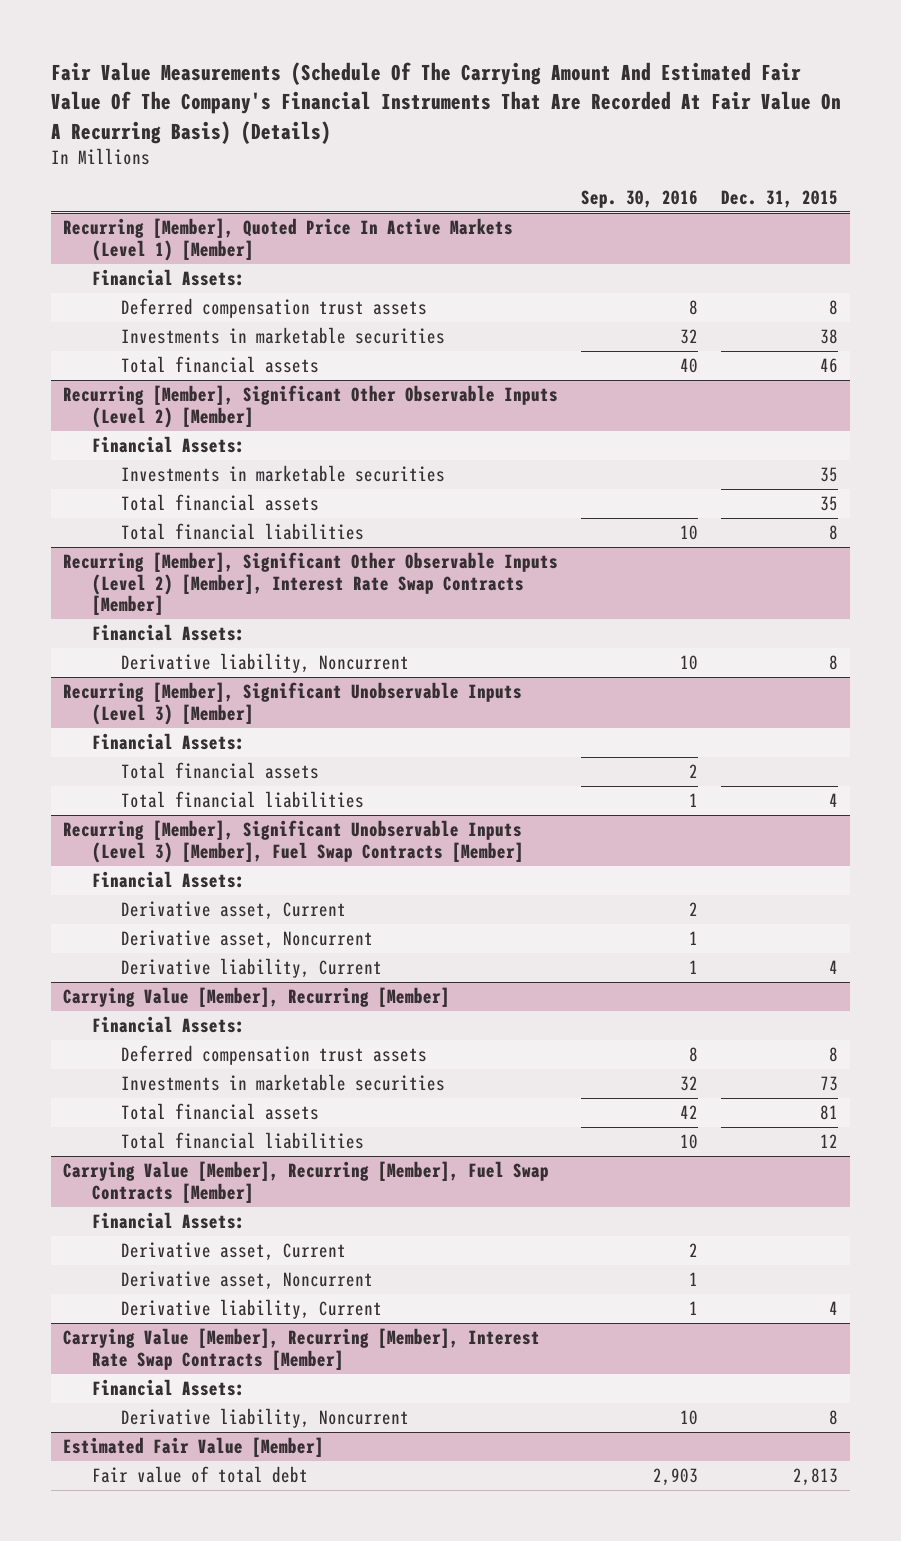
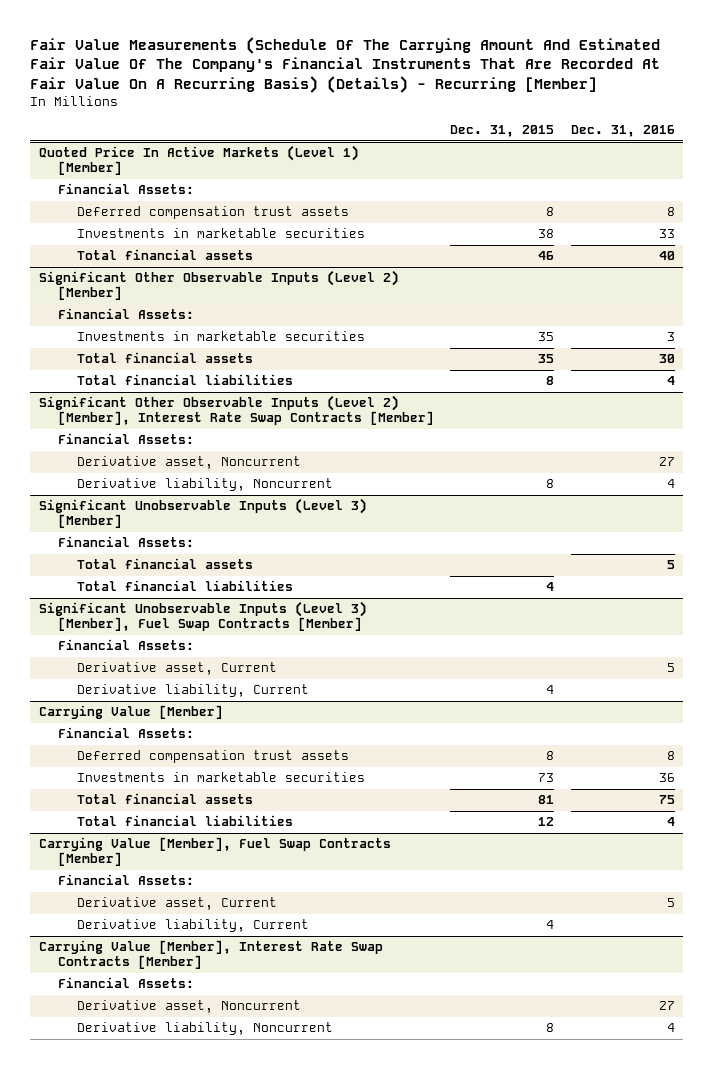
[51,62,842,144] Fair Value Measurements (Schedule Of The Carrying Amount And Estimated Fair Value Of The Company's Financial Instruments That Are Recorded At Fair Value On A Recurring Basis) (Details) -> [30,36,661,93] Fair Value Measurements (Schedule Of The Carrying Amount And Estimated Fair Value Of The Company's Financial Instruments That Are Recorded At Fair Value On A Recurring Basis) (Details) - Recurring [Member]
[581,189,699,208] Sep. 30, 2016 -> none
none -> [571,124,676,137] Dec. 31, 2016
[62,218,513,261] Recurring [Member], Quoted Price In Active Markets (Level 1) [Member] -> [38,145,359,176] Quoted Price In Active Markets (Level 1) [Member]
[62,385,558,428] Recurring [Member], Significant Other Observable Inputs (Level 2) [Member] -> [38,270,399,301] Significant Other Observable Inputs (Level 2) [Member]
[62,552,558,616] Recurring [Member], Significant Other Observable Inputs (Level 2) [Member], Interest Rate Swap Contracts [Member] -> [38,395,434,426] Significant Other Observable Inputs (Level 2) [Member], Interest Rate Swap Contracts [Member]
none -> [77,456,302,470] Derivative asset, Noncurrent
[62,682,522,725] Recurring [Member], Significant Unobservable Inputs (Level 3) [Member] -> [38,498,367,529] Significant Unobservable Inputs (Level 3) [Member]
[62,820,524,863] Recurring [Member], Significant Unobservable Inputs (Level 3) [Member], Fuel Swap Contracts [Member] -> [38,601,367,632] Significant Unobservable Inputs (Level 3) [Member], Fuel Swap Contracts [Member]
[120,930,373,950] Derivative asset, Noncurrent -> none
[62,987,450,1008] Carrying Value [Member], Recurring [Member] -> [38,705,223,720] Carrying Value [Member]
[62,1161,549,1203] Carrying Value [Member], Recurring [Member], Fuel Swap Contracts [Member] -> [38,837,391,867] Carrying Value [Member], Fuel Swap Contracts [Member]
[120,1271,373,1291] Derivative asset, Noncurrent -> none
[62,1328,540,1370] Carrying Value [Member], Recurring [Member], Interest Rate Swap Contracts [Member] -> [38,940,383,970] Carrying Value [Member], Interest Rate Swap Contracts [Member]
none -> [77,1000,302,1014] Derivative asset, Noncurrent
[62,1437,324,1458] Estimated Fair Value [Member] -> none
[91,1466,308,1484] Fair value of total debt -> none

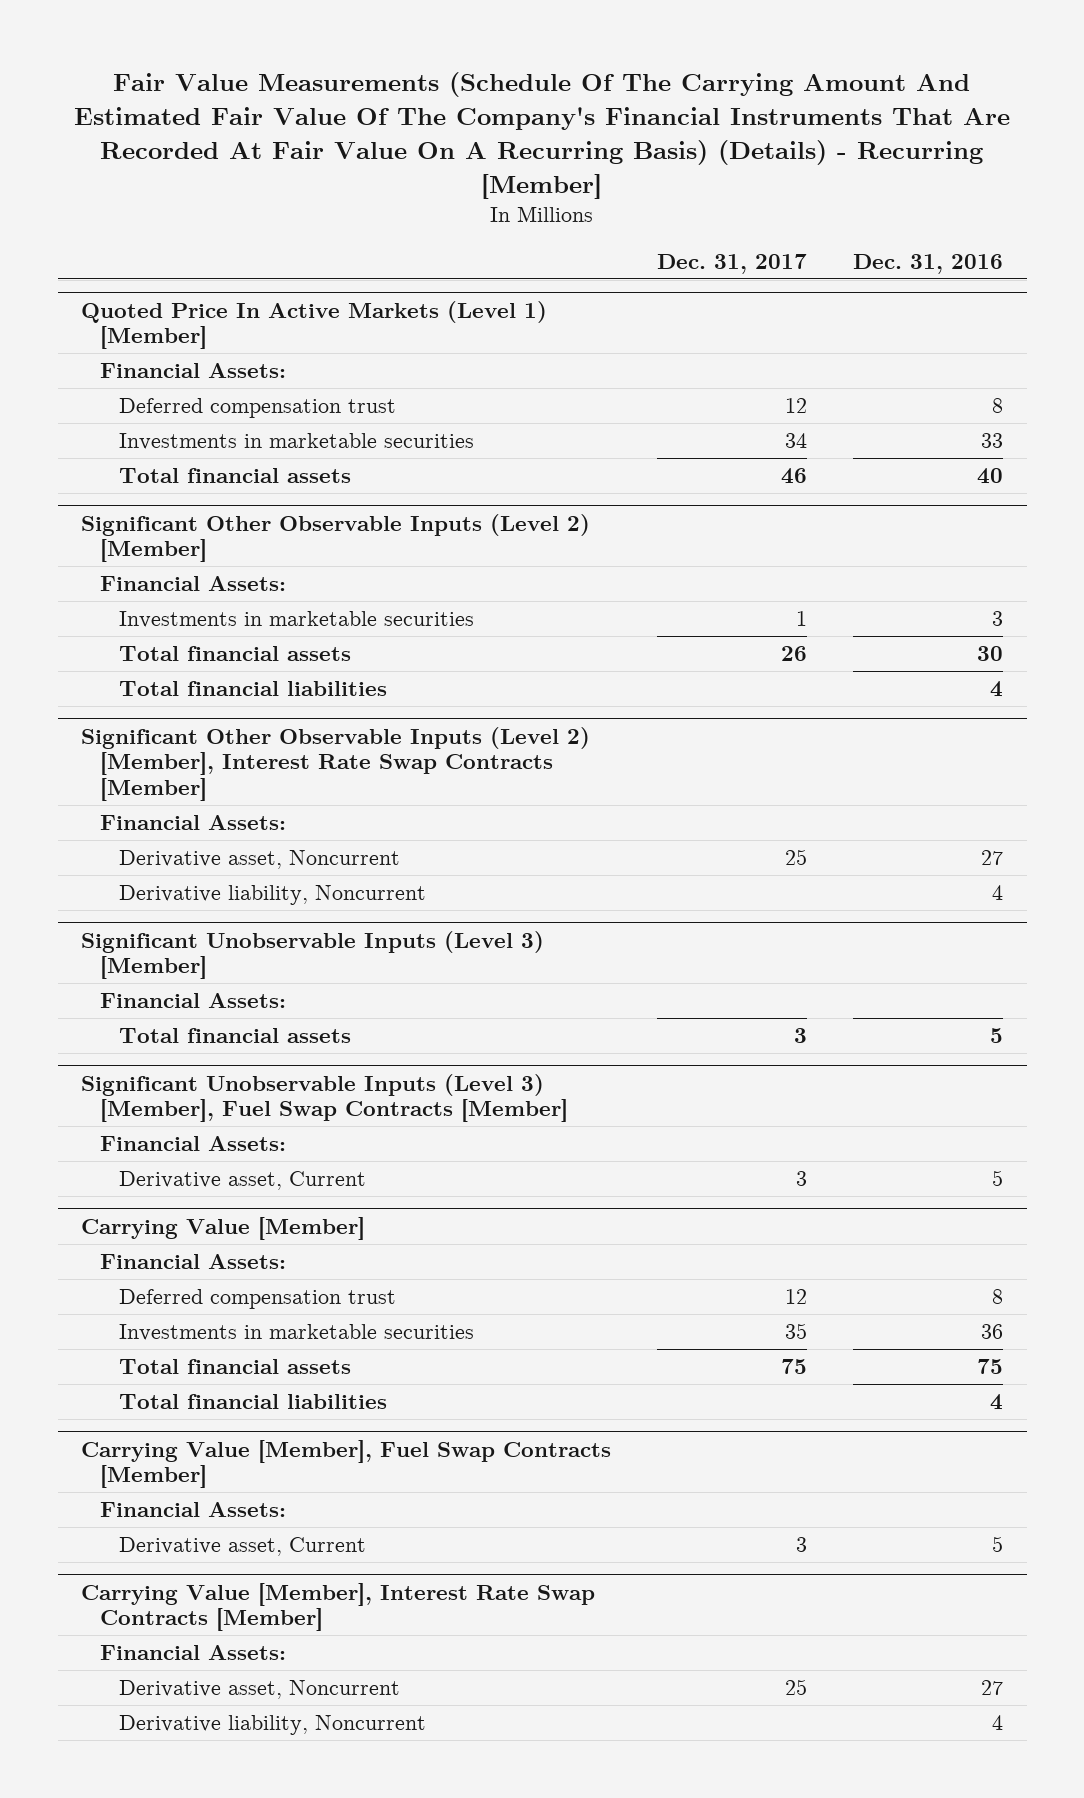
[450,124,555,137] Dec. 31, 2015 -> none
none -> [657,253,808,274] Dec. 31, 2017
[77,206,350,220] Deferred compensation trust assets -> [118,397,396,418] Deferred compensation trust
[77,580,294,592] Total financial liabilities -> none
[77,684,310,698] Derivative liability, Current -> none
[77,750,350,764] Deferred compensation trust assets -> [118,1288,396,1309] Deferred compensation trust
[77,919,310,933] Derivative liability, Current -> none

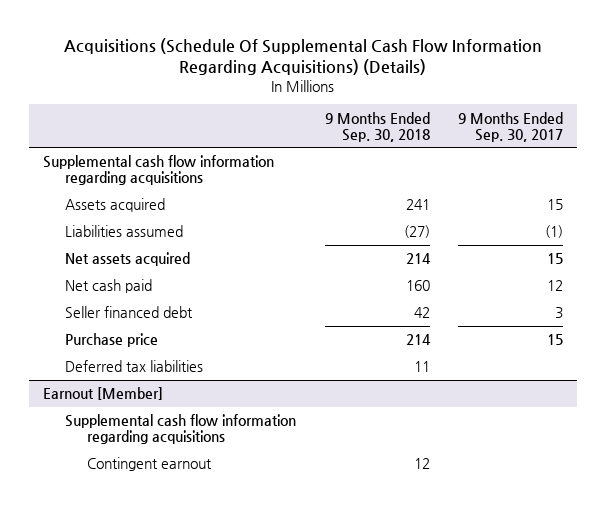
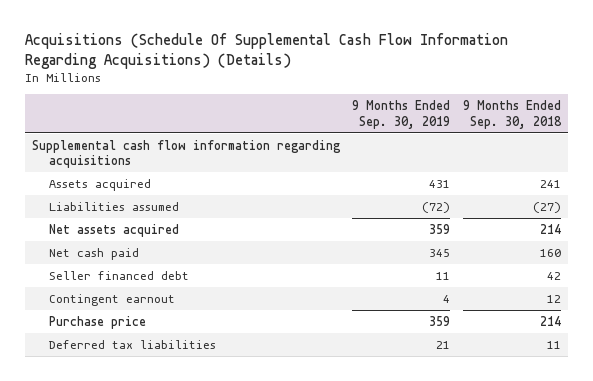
[457,111,563,142] 9 Months Ended Sep. 30, 2017 -> none
none -> [352,100,451,129] 9 Months Ended Sep. 30, 2019
none -> [49,293,176,306] Contingent earnout
[43,387,164,401] Earnout [Member] -> none
[65,414,297,445] Supplemental cash flow information regarding acquisitions -> none
[87,457,213,472] Contingent earnout -> none

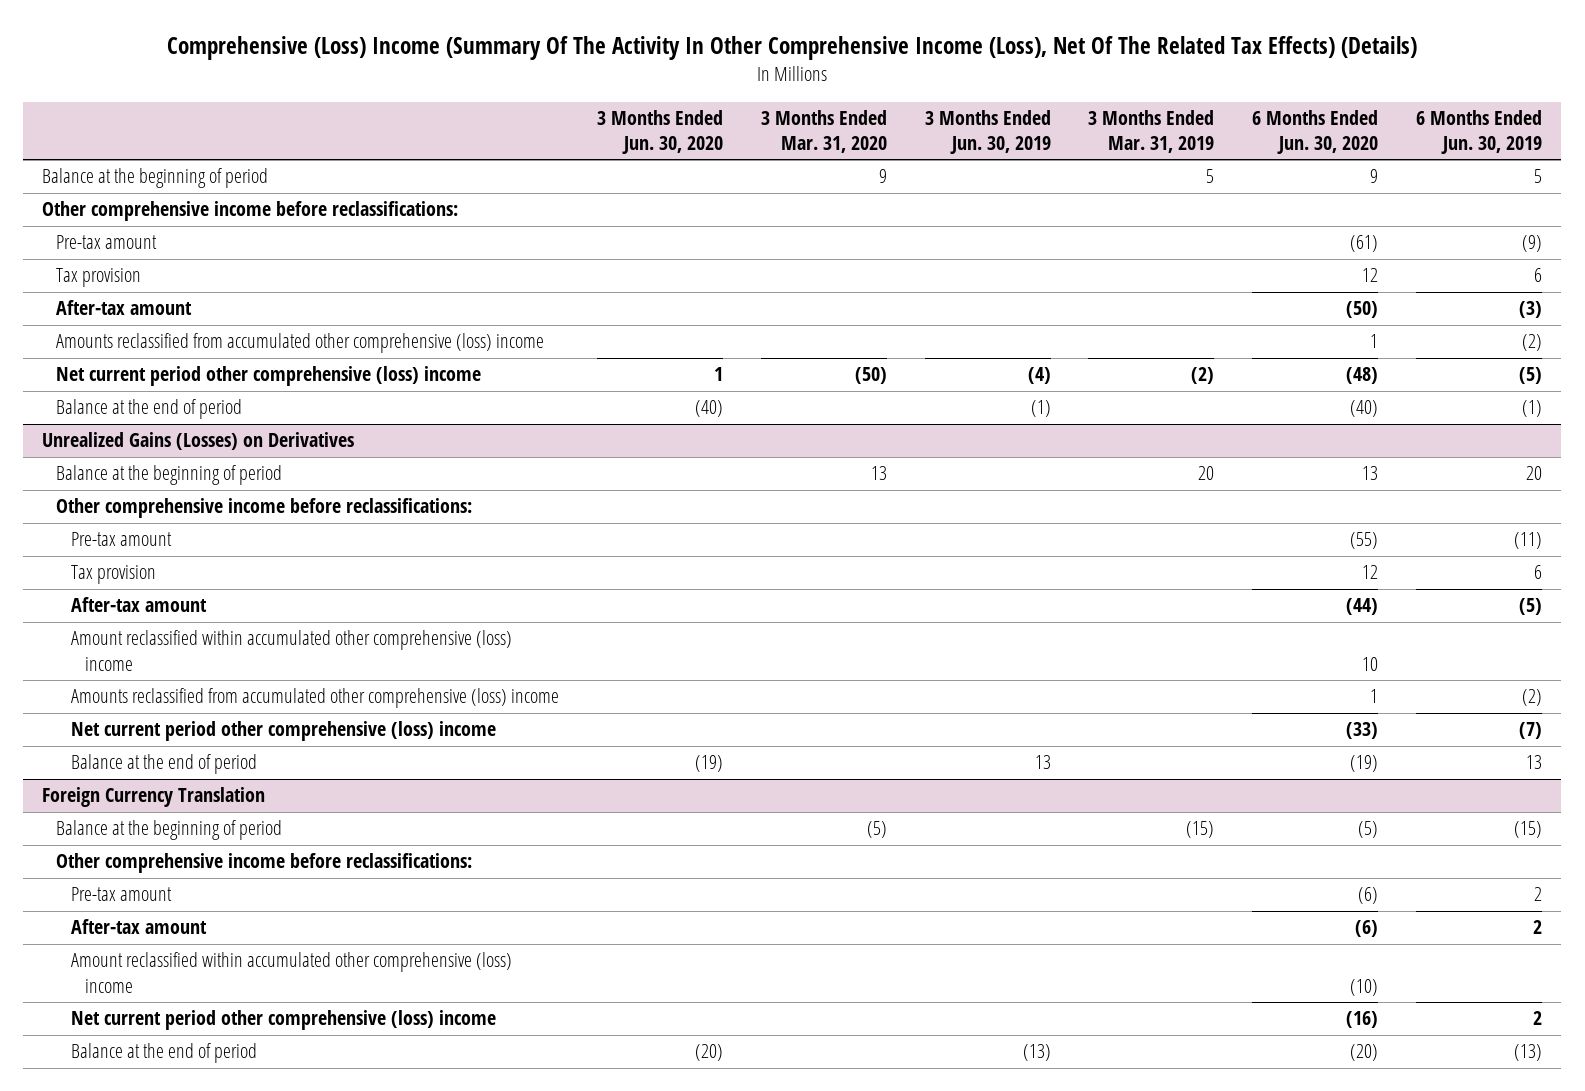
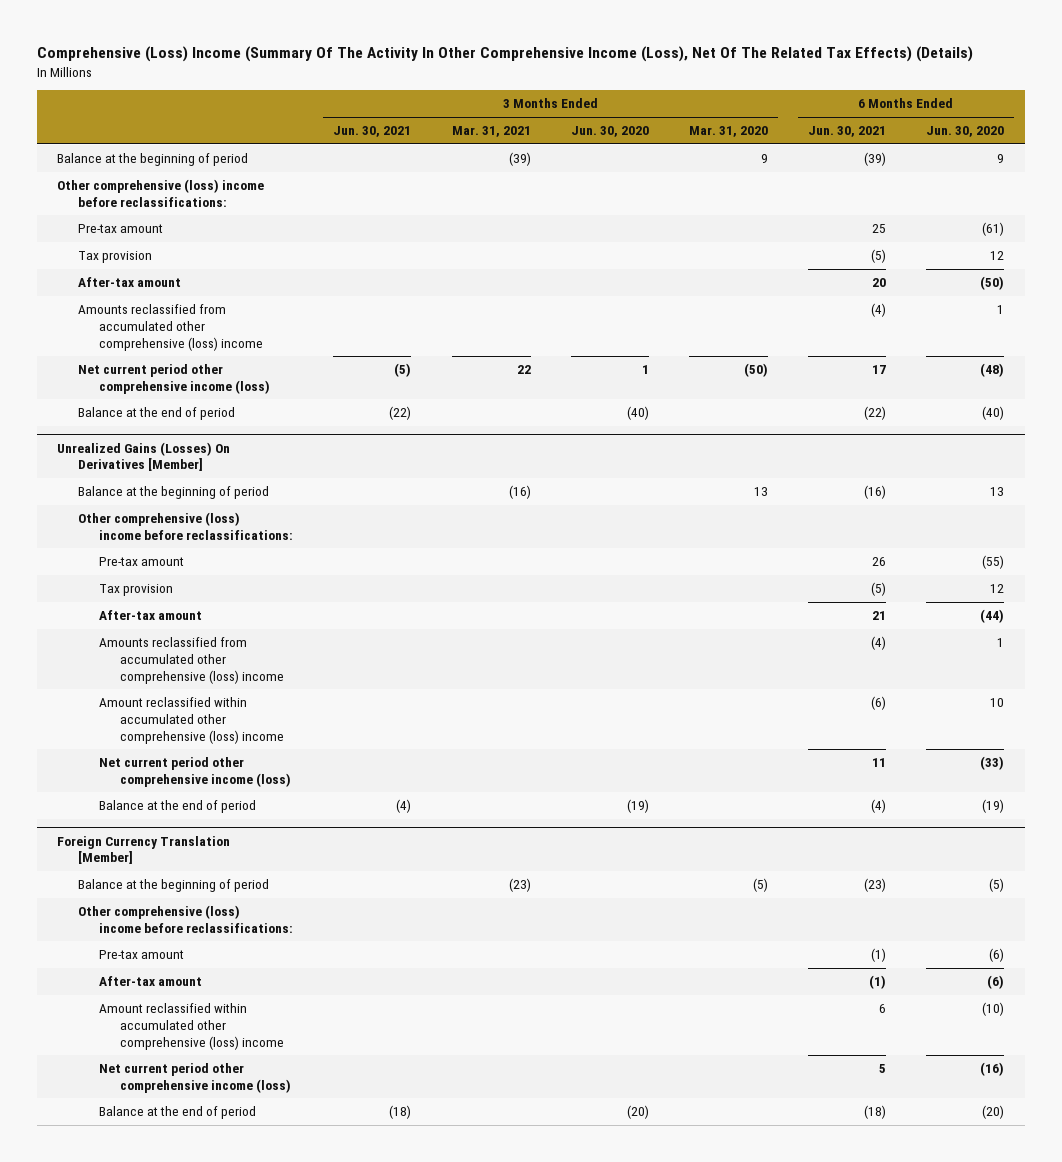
[924,109,1051,155] 3 Months Ended Jun. 30, 2019 -> none
[1088,109,1215,154] 3 Months Ended Mar. 31, 2019 -> none
[1416,109,1543,155] 6 Months Ended Jun. 30, 2019 -> none
none -> [333,126,412,138] Jun. 30, 2021
none -> [451,126,531,138] Mar. 31, 2021
none -> [808,126,887,138] Jun. 30, 2021
[42,201,459,222] Other comprehensive income before reclassifications: -> [57,179,265,207] Other comprehensive (loss) income before reclassifications:
[56,366,482,387] Net current period other comprehensive (loss) income -> [78,364,271,394] Net current period other comprehensive income (loss)
[42,432,355,451] Unrealized Gains (Losses) on Derivatives -> [57,441,231,472] Unrealized Gains (Losses) On Derivatives [Member]
[56,498,473,519] Other comprehensive income before reclassifications: -> [78,512,294,540] Other comprehensive (loss) income before reclassifications:
[70,630,512,671] Amount reclassified within accumulated other comprehensive (loss) income -> none
none -> [99,697,285,744] Amount reclassified within accumulated other comprehensive (loss) income
[70,721,496,742] Net current period other comprehensive (loss) income -> [99,757,292,787] Net current period other comprehensive income (loss)
[42,787,266,808] Foreign Currency Translation -> [57,835,231,865] Foreign Currency Translation [Member]
[56,853,473,874] Other comprehensive income before reclassifications: -> [78,905,294,933] Other comprehensive (loss) income before reclassifications:
[70,1010,496,1031] Net current period other comprehensive (loss) income -> [99,1063,292,1093] Net current period other comprehensive income (loss)

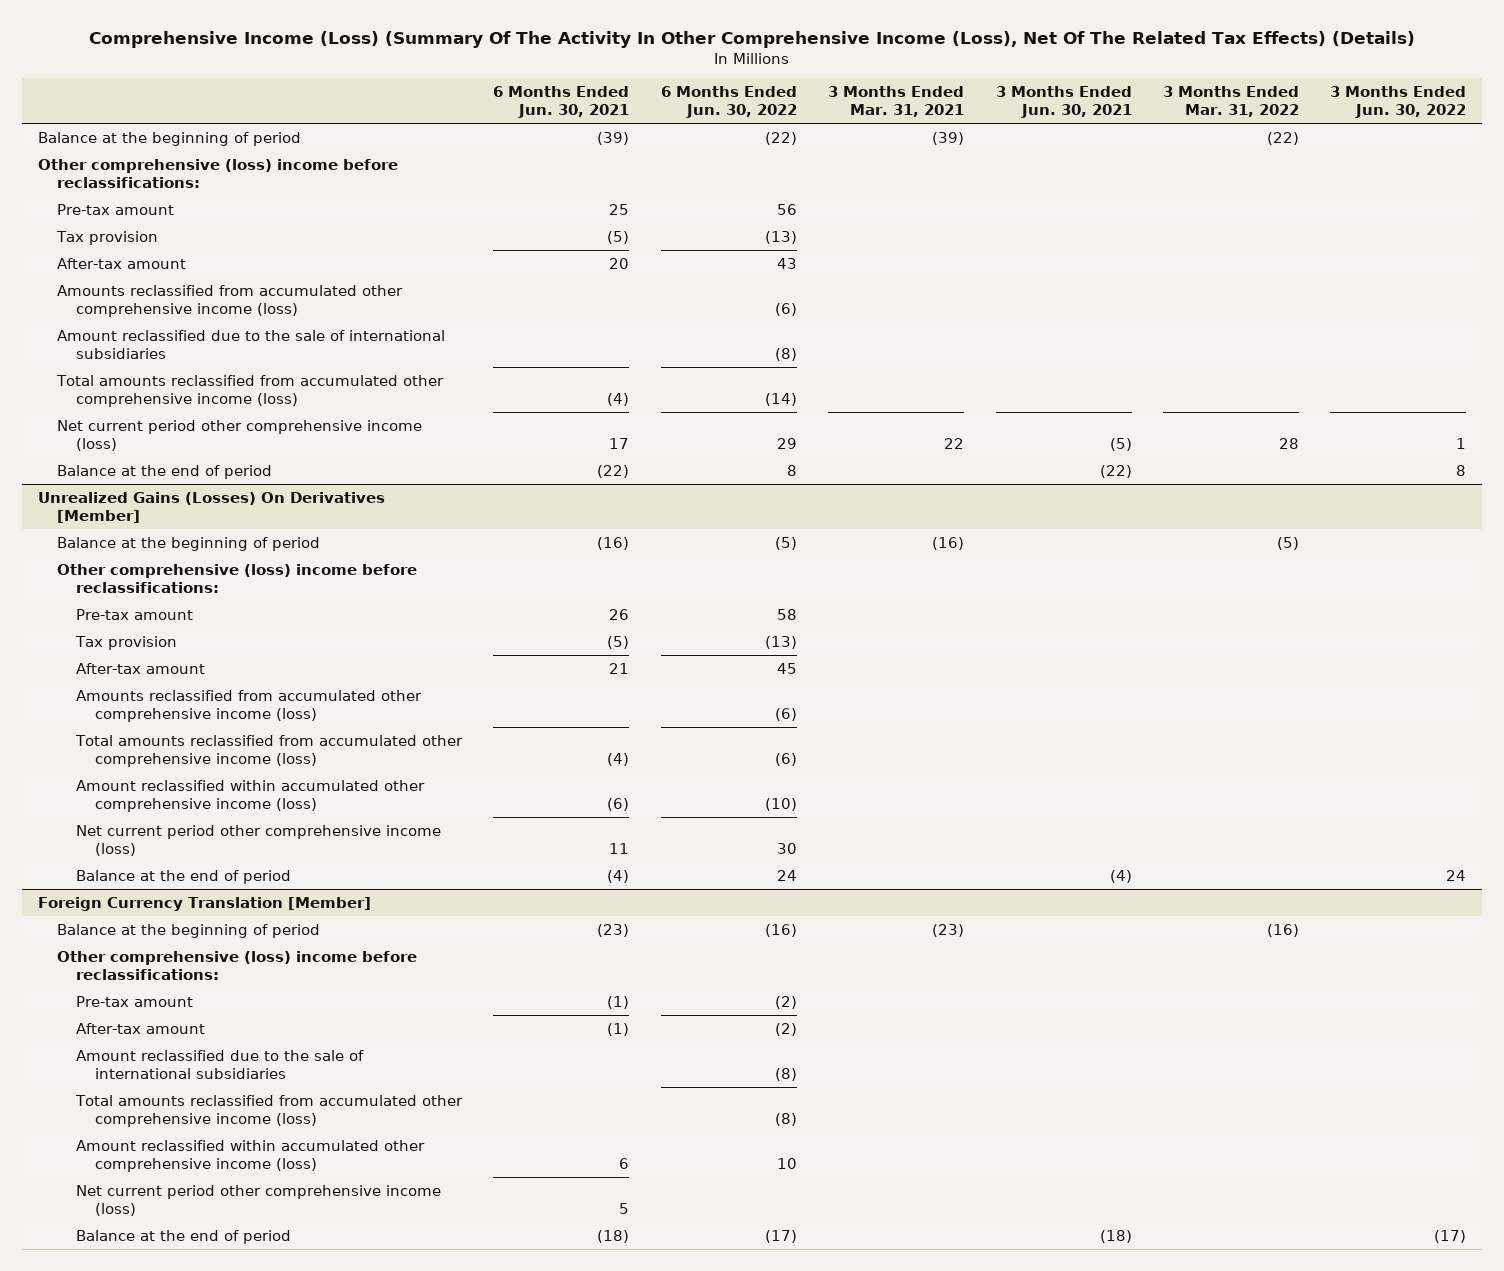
[37,46,974,63] Comprehensive (Loss) Income (Summary Of The Activity In Other Comprehensive Income (Loss), Net Of The Related Tax Effects) (Details) -> [89,31,1416,49] Comprehensive Income (Loss) (Summary Of The Activity In Other Comprehensive Income (Loss), Net Of The Related Tax Effects) (Details)
[570,126,649,138] Jun. 30, 2020 -> none
[689,126,769,138] Mar. 31, 2020 -> none
[926,126,1005,138] Jun. 30, 2020 -> none
none -> [660,85,797,118] 6 Months Ended Jun. 30, 2022
none -> [1162,85,1299,117] 3 Months Ended Mar. 31, 2022
none -> [1330,85,1467,118] 3 Months Ended Jun. 30, 2022
none -> [56,284,403,317] Amounts reclassified from accumulated other comprehensive income (loss)
none -> [56,329,445,359] Amount reclassified due to the sale of international subsidiaries
[78,304,264,351] Amounts reclassified from accumulated other comprehensive (loss) income -> [55,374,444,407] Total amounts reclassified from accumulated other comprehensive income (loss)
none -> [76,689,423,722] Amounts reclassified from accumulated other comprehensive income (loss)
[99,637,285,684] Amounts reclassified from accumulated other comprehensive (loss) income -> [75,734,464,767] Total amounts reclassified from accumulated other comprehensive income (loss)
[99,697,285,744] Amount reclassified within accumulated other comprehensive (loss) income -> [76,779,426,812] Amount reclassified within accumulated other comprehensive income (loss)
none -> [76,1049,365,1079] Amount reclassified due to the sale of international subsidiaries
none -> [75,1094,464,1127] Total amounts reclassified from accumulated other comprehensive income (loss)
[99,1003,285,1050] Amount reclassified within accumulated other comprehensive (loss) income -> [76,1139,426,1172] Amount reclassified within accumulated other comprehensive income (loss)

